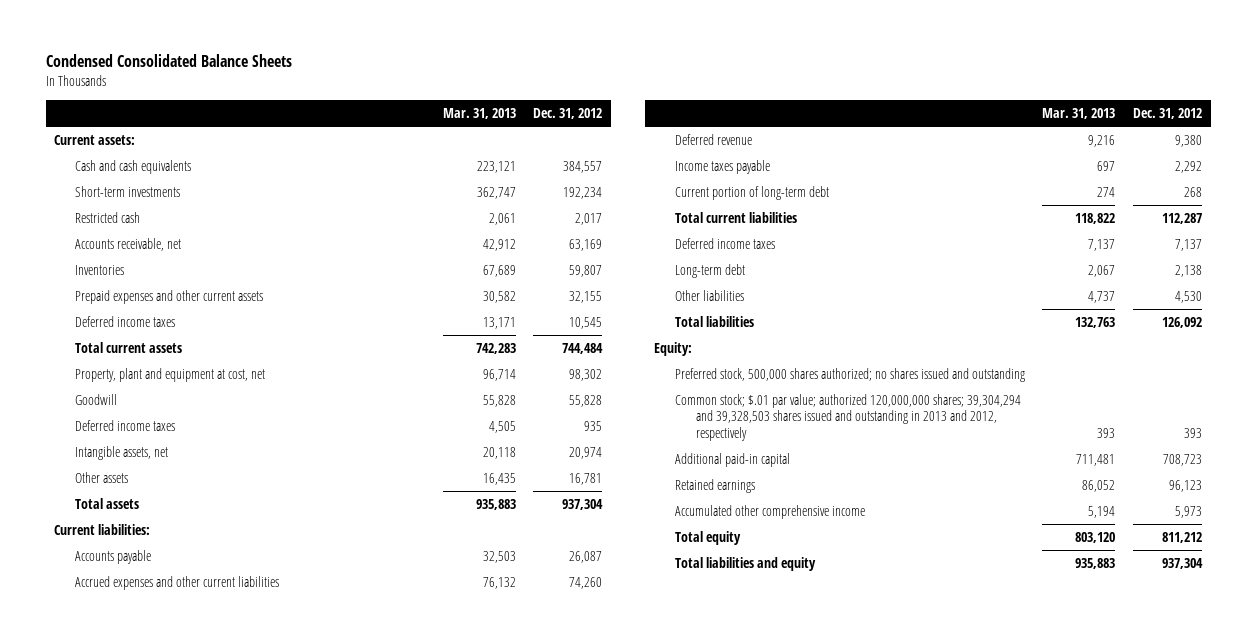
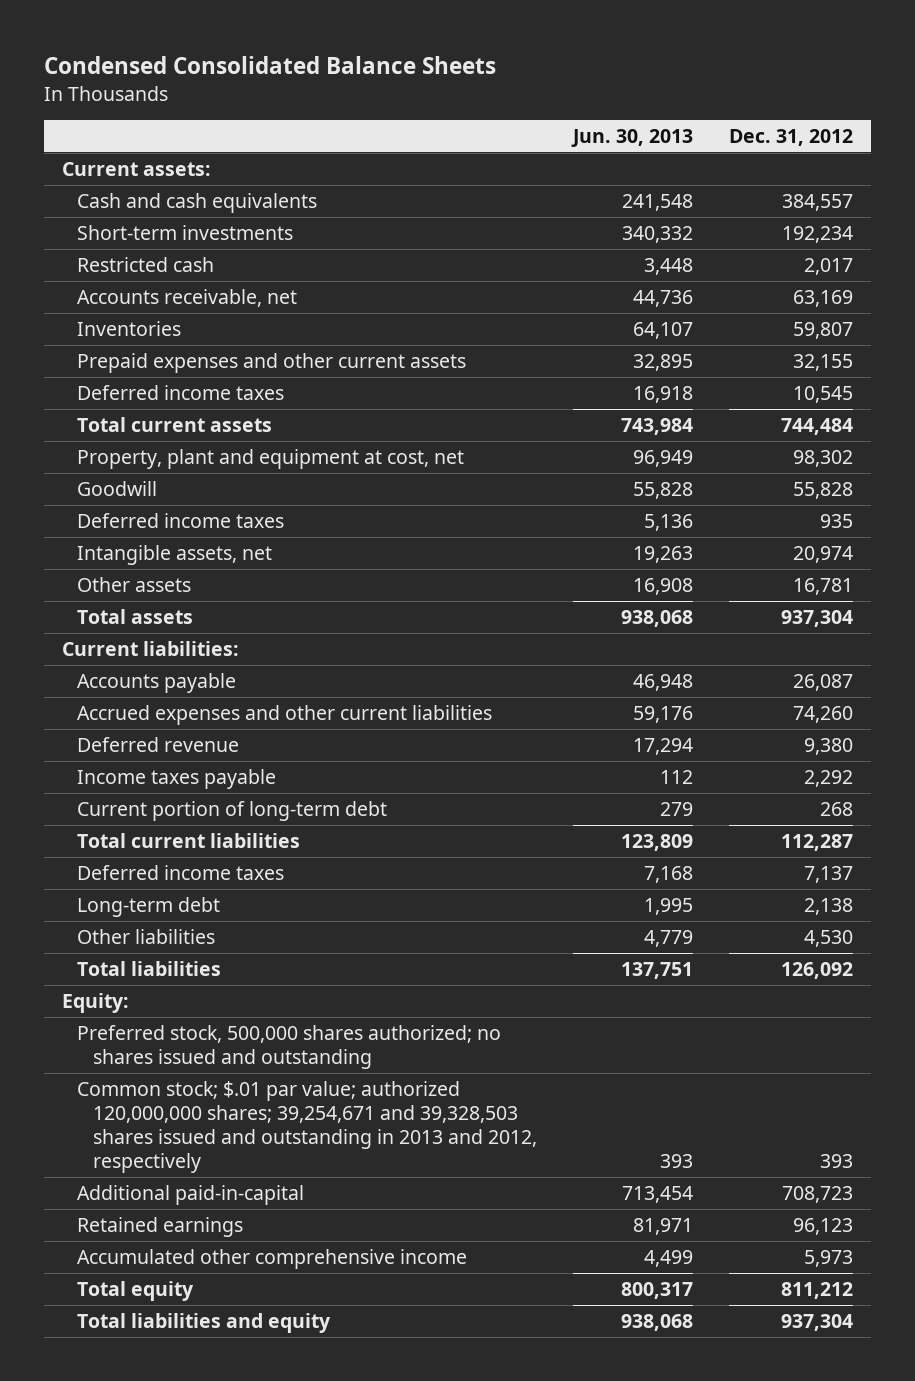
[442,108,516,120] Mar. 31, 2013 -> none
none -> [570,129,693,148] Jun. 30, 2013
[675,394,1022,441] Common stock; $.01 par value; authorized 120,000,000 shares; 39,304,294 and 39,328,503 shares issued and outstanding in 2013 and 2012, respectively -> [77,1080,537,1173] Common stock; $.01 par value; authorized 120,000,000 shares; 39,254,671 and 39,328,503 shares issued and outstanding in 2013 and 2012, respectively
[675,453,791,468] Additional paid-in capital -> [77,1184,305,1205] Additional paid-in-capital

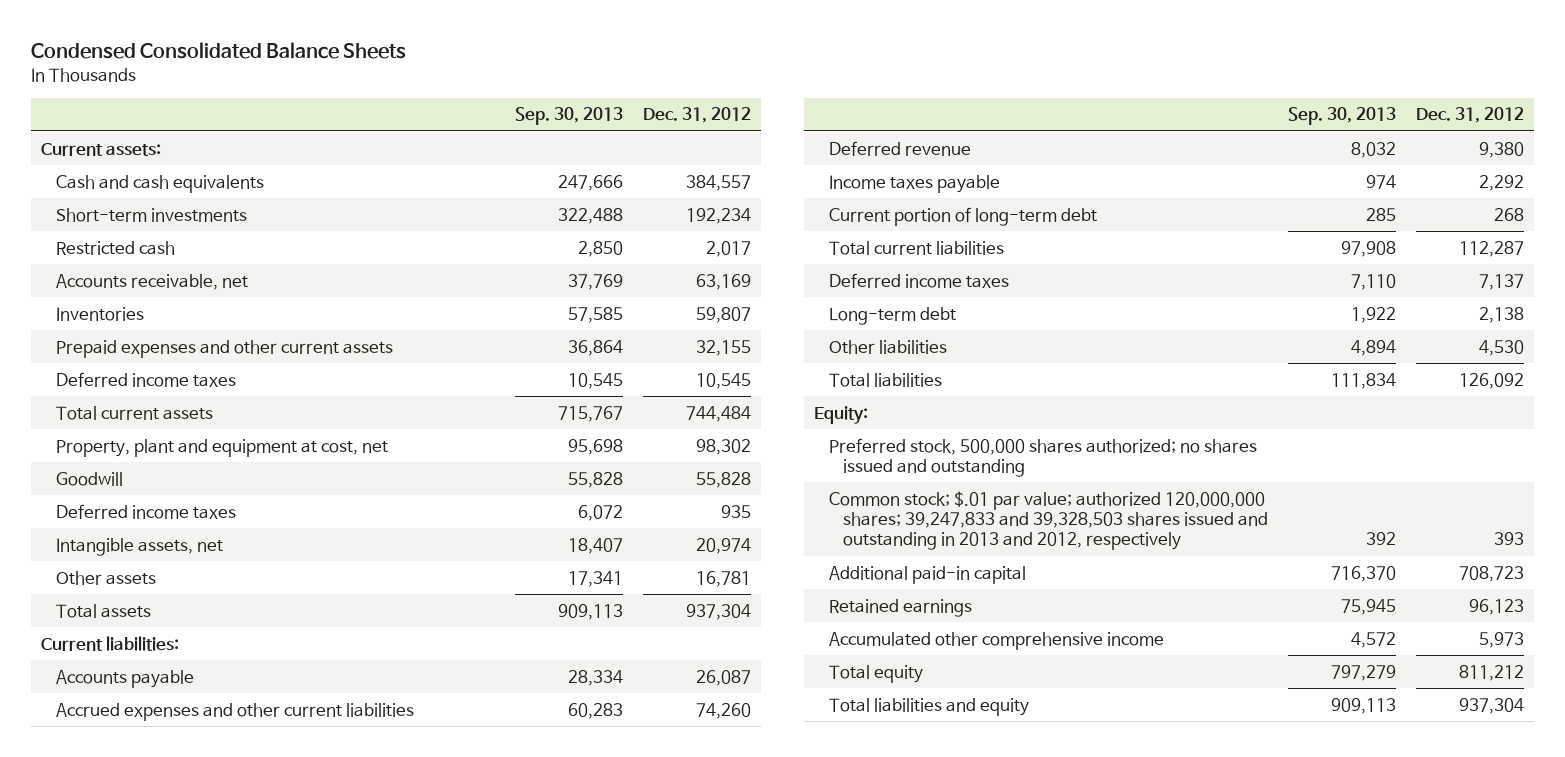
[570,129,693,148] Jun. 30, 2013 -> none
none -> [515,107,624,126] Sep. 30, 2013
[77,1080,537,1173] Common stock; $.01 par value; authorized 120,000,000 shares; 39,254,671 and 39,328,503 shares issued and outstanding in 2013 and 2012, respectively -> [828,490,1269,551] Common stock; $.01 par value; authorized 120,000,000 shares; 39,247,833 and 39,328,503 shares issued and outstanding in 2013 and 2012, respectively
[77,1184,305,1205] Additional paid-in-capital -> [828,565,1026,584] Additional paid-in capital

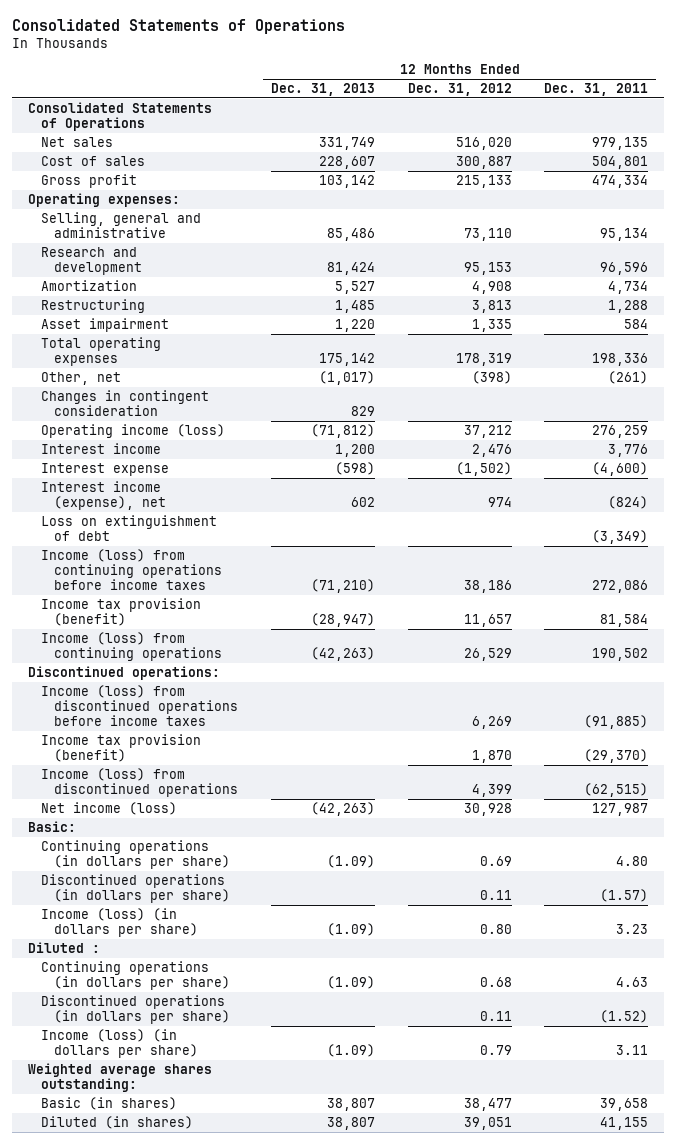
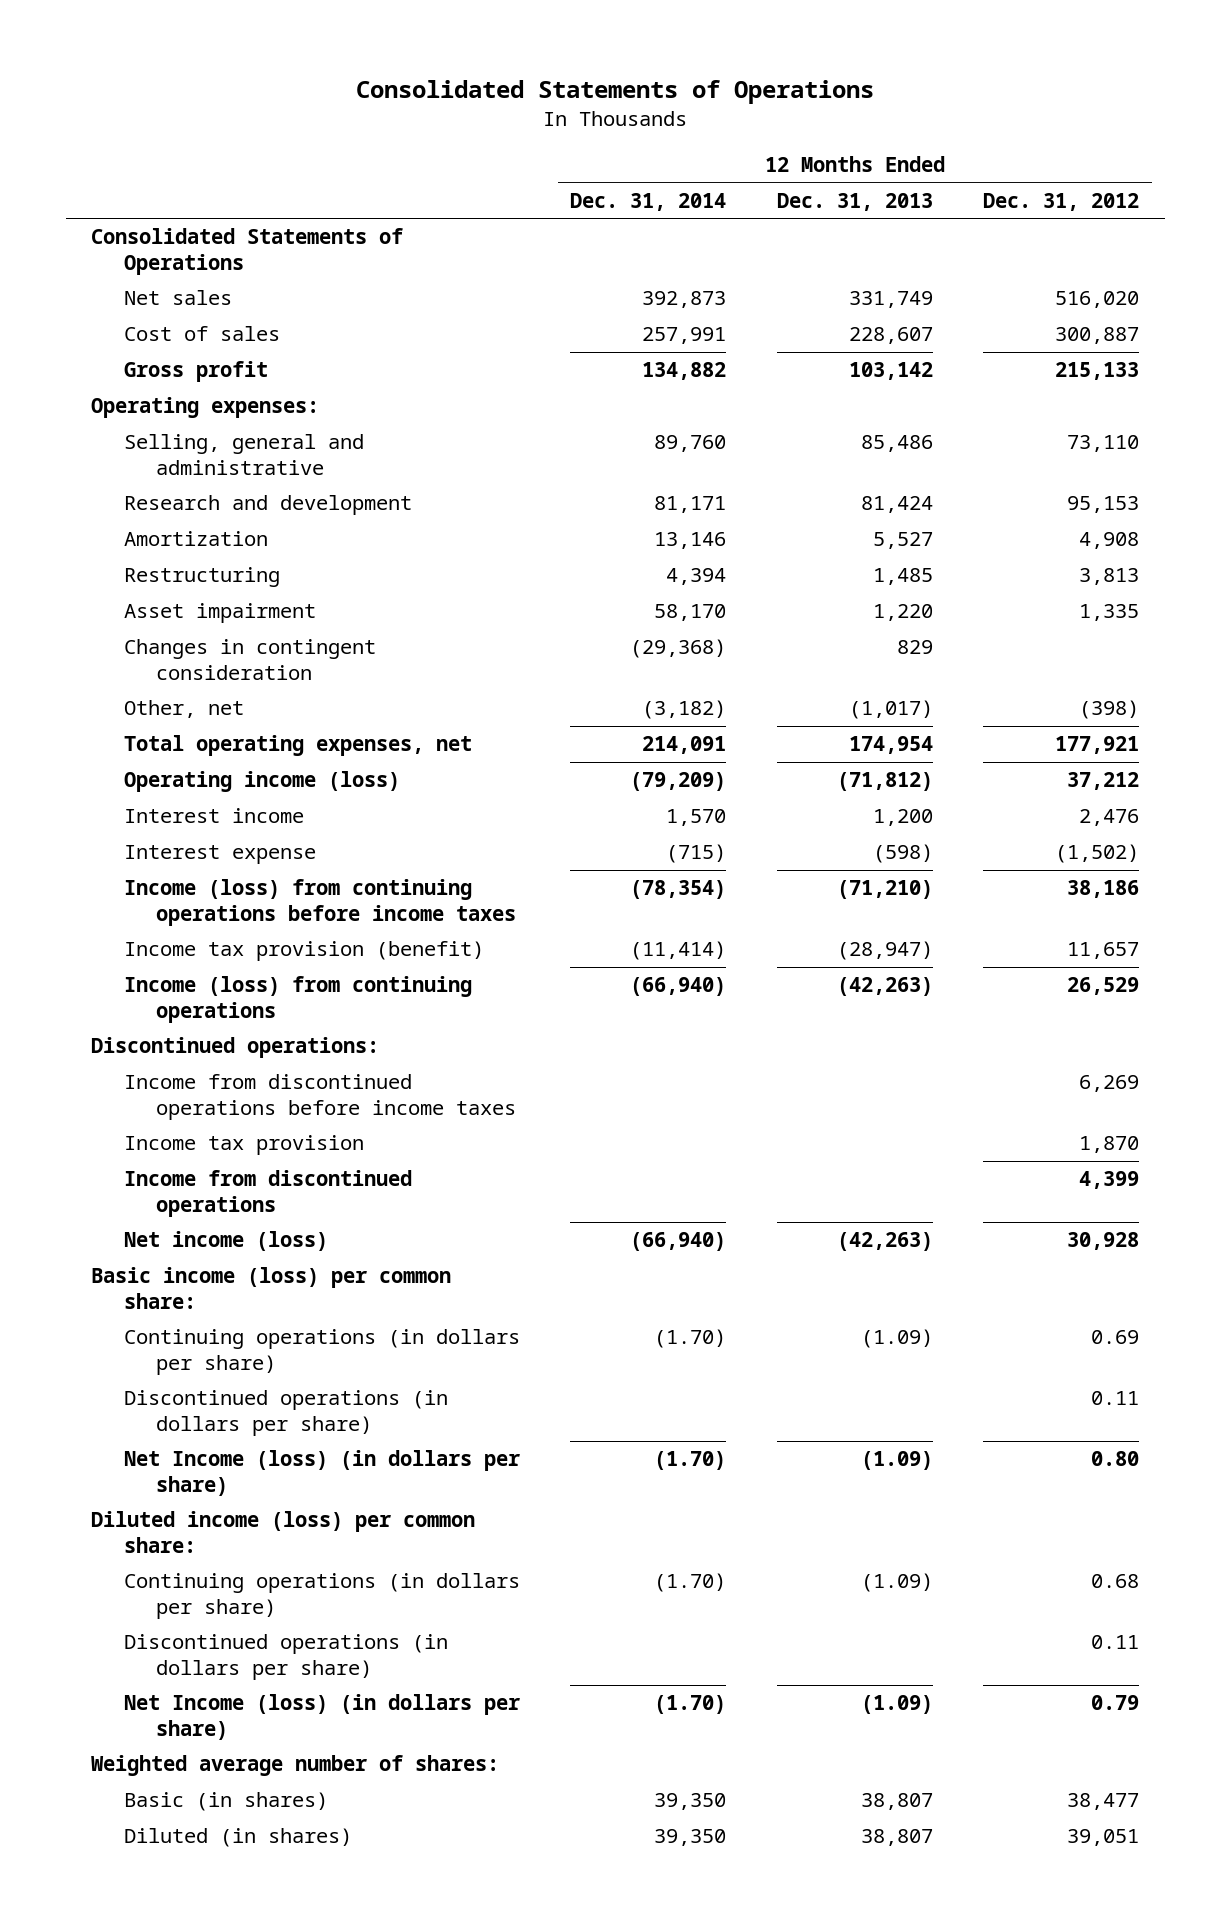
[544,82,649,96] Dec. 31, 2011 -> none
none -> [570,192,727,211] Dec. 31, 2014
[41,336,162,366] Total operating expenses -> none
[41,371,122,385] Other, net -> [123,700,244,719] Other, net
none -> [123,735,472,757] Total operating expenses, net
[41,480,167,510] Interest income (expense), net -> none
[41,514,218,541] Loss on extinguishment of debt -> none
[41,684,239,726] Income (loss) from discontinued operations before income taxes -> [123,1074,516,1120] Income from discontinued operations before income taxes
[41,733,202,762] Income tax provision (benefit) -> [123,1135,364,1156] Income tax provision
[41,767,239,797] Income (loss) from discontinued operations -> [123,1170,412,1217] Income from discontinued operations
[28,820,77,832] Basic: -> [91,1267,452,1309] Basic income (loss) per common share:
[41,907,199,937] Income (loss) (in dollars per share) -> [123,1450,520,1496] Net Income (loss) (in dollars per share)
[28,941,101,953] Diluted : -> [91,1511,476,1553] Diluted income (loss) per common share:
[41,1028,199,1058] Income (loss) (in dollars per share) -> [123,1694,520,1740] Net Income (loss) (in dollars per share)
[28,1062,213,1092] Weighted average shares outstanding: -> [91,1755,500,1777] Weighted average number of shares:

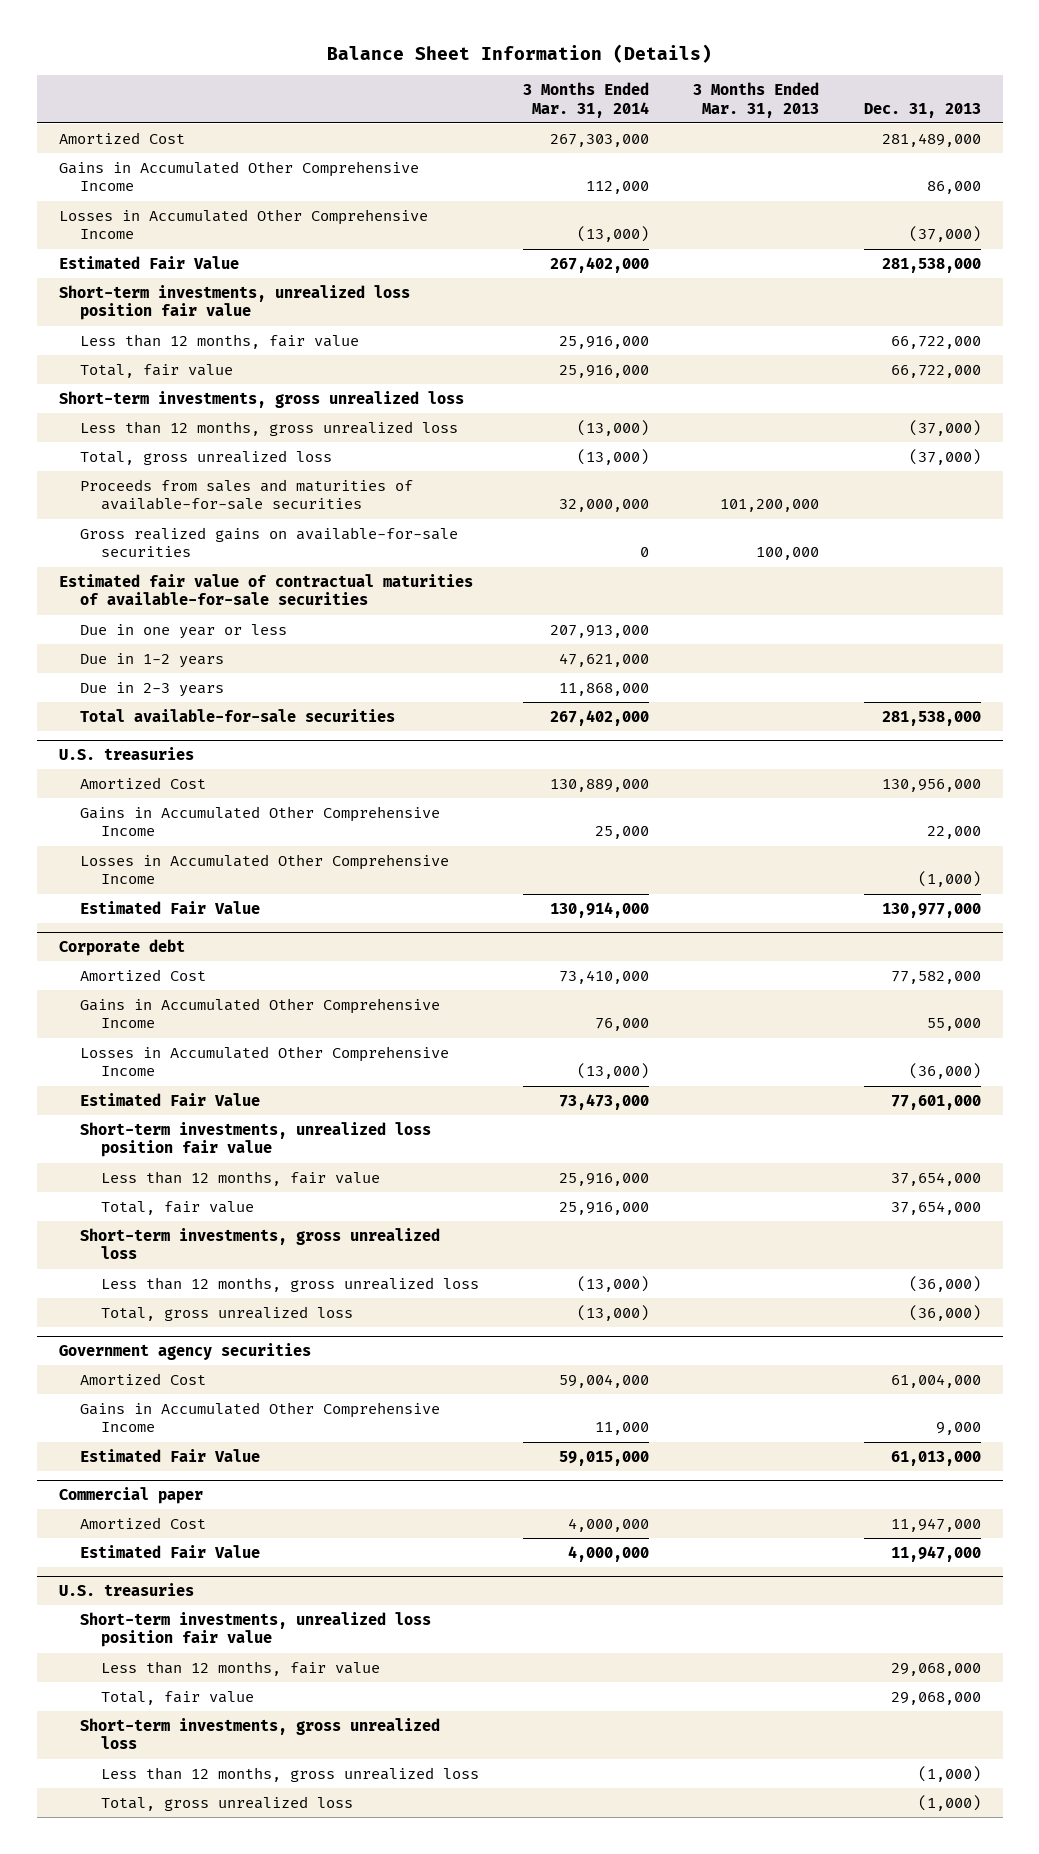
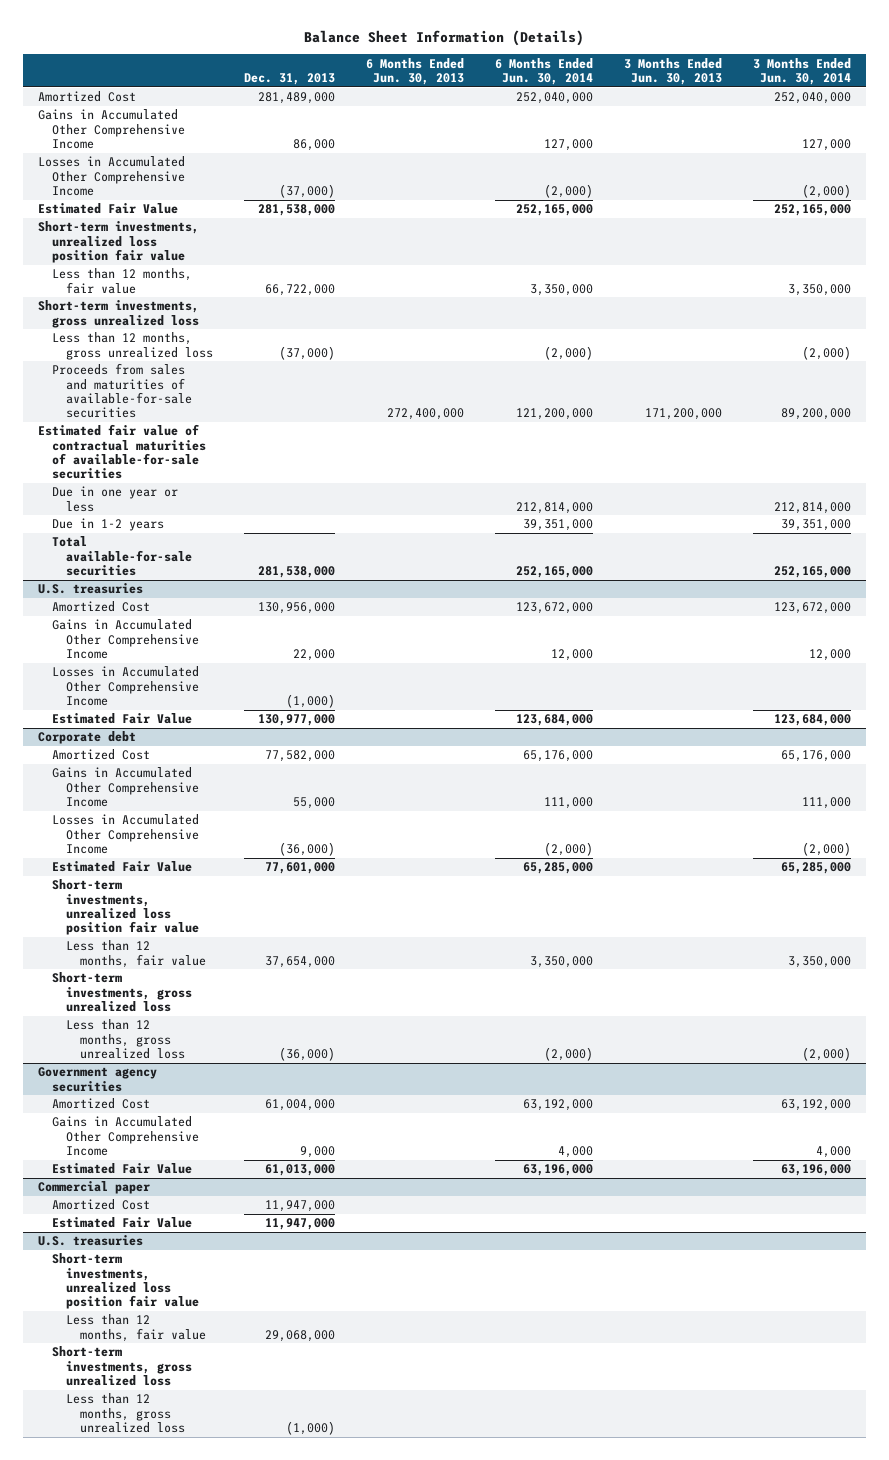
[523,82,650,118] 3 Months Ended Mar. 31, 2014 -> none
[693,82,820,118] 3 Months Ended Mar. 31, 2013 -> none
none -> [365,57,464,85] 6 Months Ended Jun. 30, 2013
none -> [494,57,593,85] 6 Months Ended Jun. 30, 2014
none -> [623,57,722,85] 3 Months Ended Jun. 30, 2013
none -> [752,57,851,85] 3 Months Ended Jun. 30, 2014
[79,363,233,378] Total, fair value -> none
[79,449,332,465] Total, gross unrealized loss -> none
[79,526,458,558] Gross realized gains on available-for-sale securities -> none
[79,681,224,697] Due in 2-3 years -> none
[100,1200,254,1215] Total, fair value -> none
[100,1305,353,1321] Total, gross unrealized loss -> none
[100,1690,254,1705] Total, fair value -> none
[100,1795,353,1811] Total, gross unrealized loss -> none

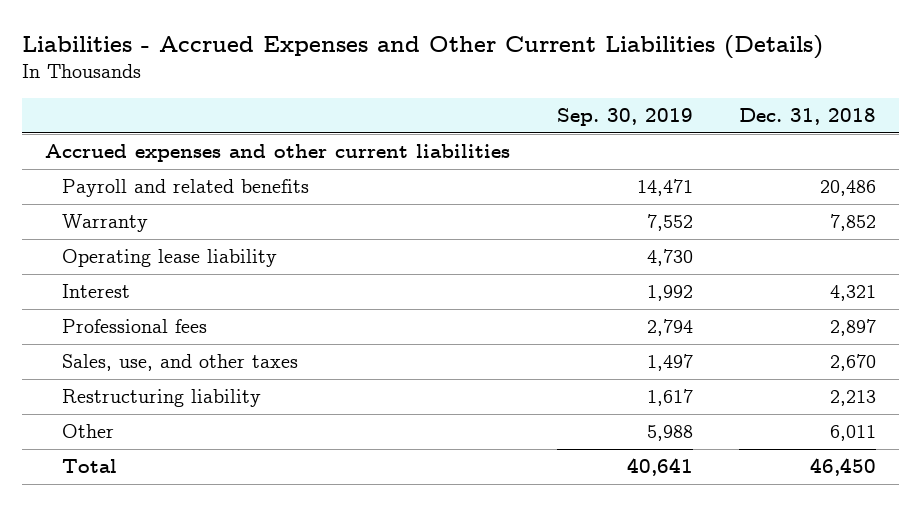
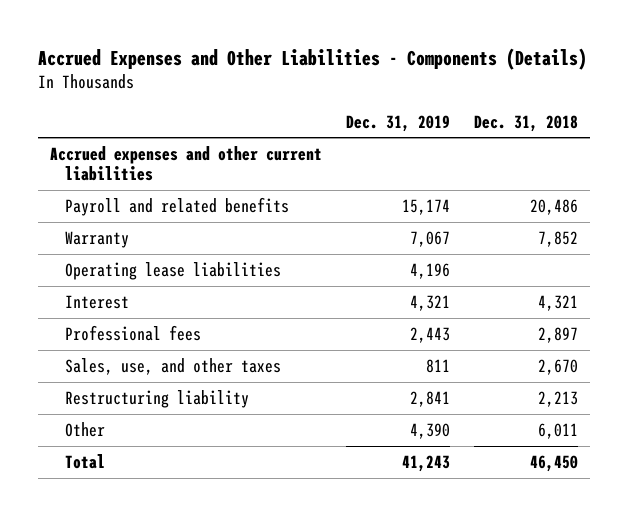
[22,35,824,60] Liabilities - Accrued Expenses and Other Current Liabilities (Details) -> [37,47,587,70] Accrued Expenses and Other Liabilities - Components (Details)
[556,108,693,127] Sep. 30, 2019 -> none
none -> [345,114,450,132] Dec. 31, 2019
[62,249,278,268] Operating lease liability -> [65,262,282,281] Operating lease liabilities

